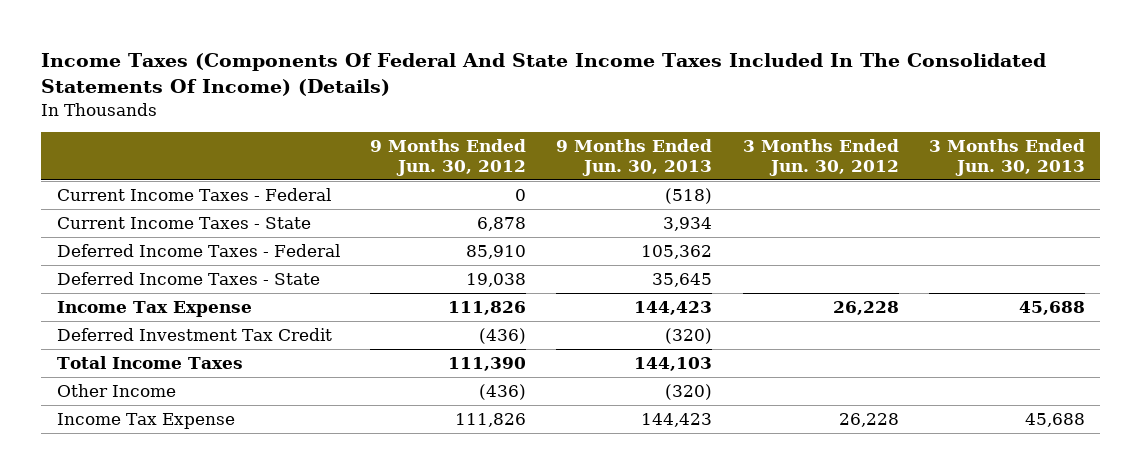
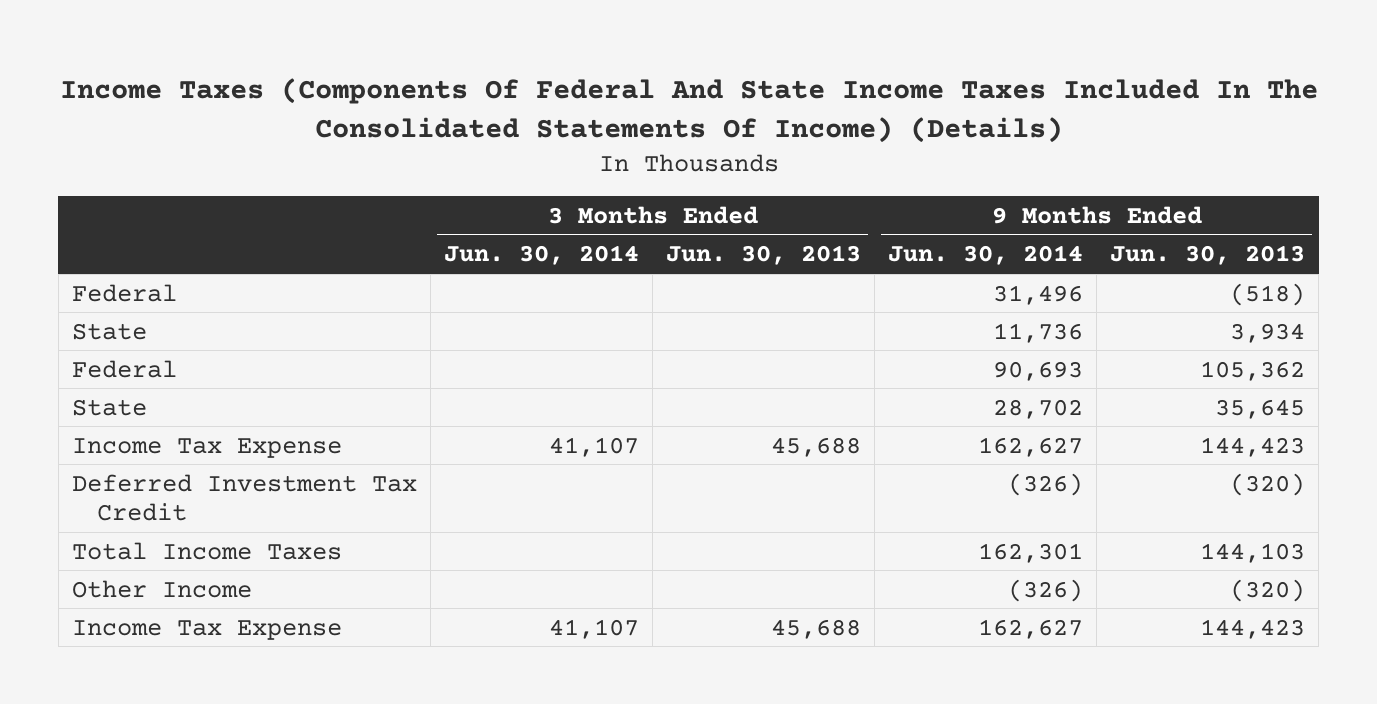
[369,139,526,177] 9 Months Ended Jun. 30, 2012 -> none
[742,139,899,177] 3 Months Ended Jun. 30, 2012 -> none
none -> [444,245,640,266] Jun. 30, 2014
none -> [888,245,1084,266] Jun. 30, 2014
[56,187,331,201] Current Income Taxes - Federal -> [71,283,177,302] Federal
[56,216,311,229] Current Income Taxes - State -> [71,322,147,340] State
[56,243,340,257] Deferred Income Taxes - Federal -> [71,359,177,378] Federal
[56,271,320,285] Deferred Income Taxes - State -> [71,398,147,416] State

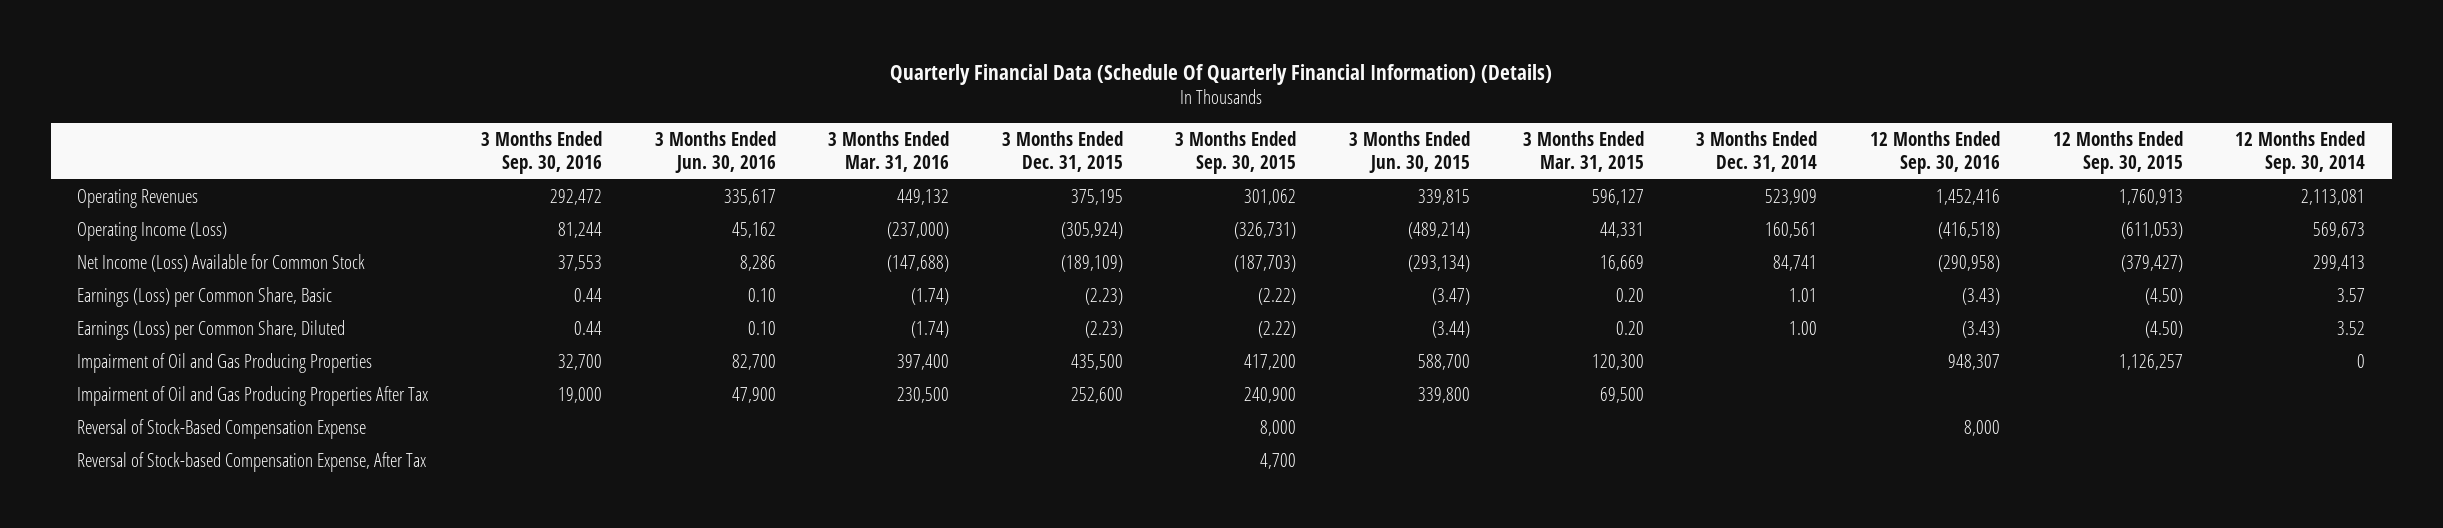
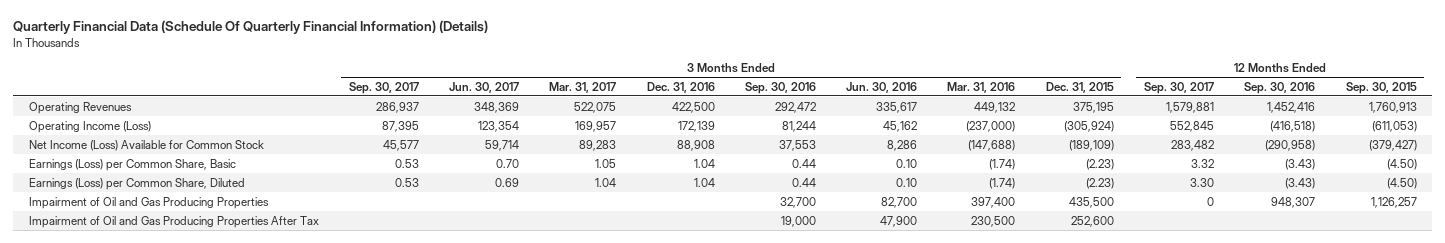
[1175,130,1297,174] 3 Months Ended Sep. 30, 2015 -> none
[1349,130,1471,173] 3 Months Ended Jun. 30, 2015 -> none
[1522,130,1644,172] 3 Months Ended Mar. 31, 2015 -> none
[1696,130,1818,172] 3 Months Ended Dec. 31, 2014 -> none
[2235,130,2366,174] 12 Months Ended Sep. 30, 2014 -> none
none -> [348,81,419,94] Sep. 30, 2017
none -> [449,81,520,93] Jun. 30, 2017
none -> [549,81,617,93] Mar. 31, 2017
none -> [646,81,715,93] Dec. 31, 2016
none -> [1143,81,1214,94] Sep. 30, 2017
[77,419,367,440] Reversal of Stock-Based Compensation Expense -> none
[77,452,427,473] Reversal of Stock-based Compensation Expense, After Tax -> none

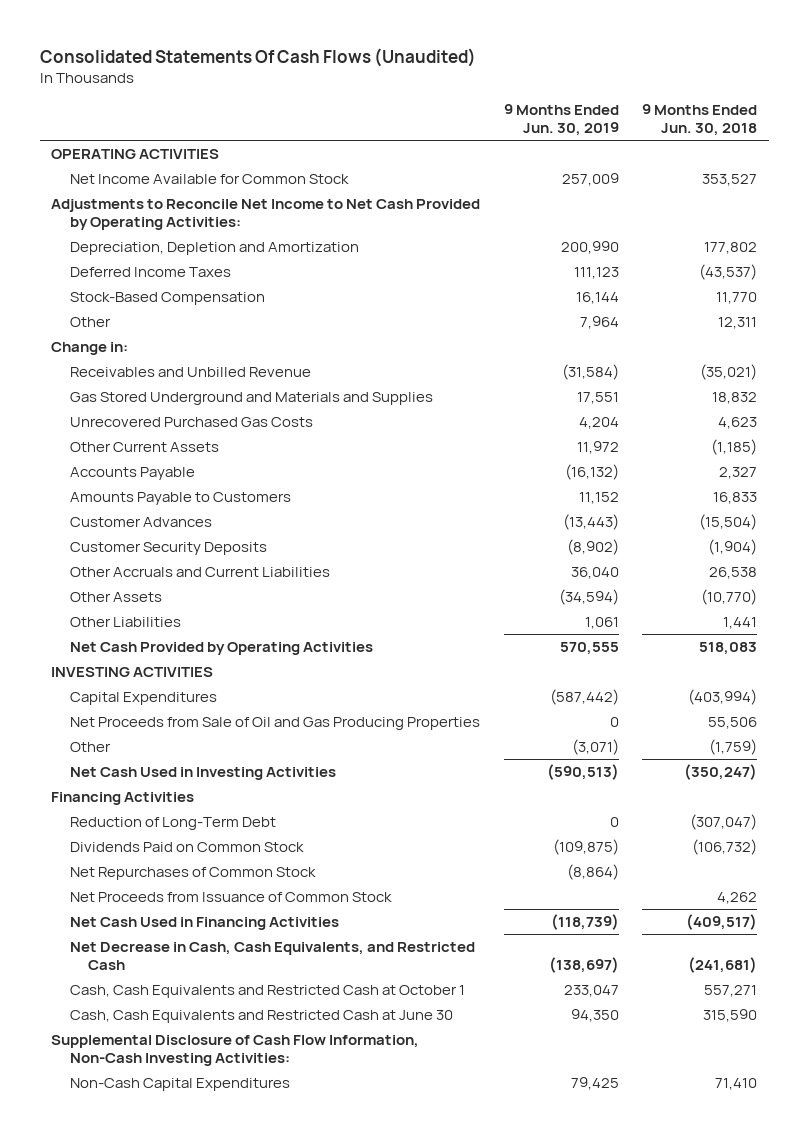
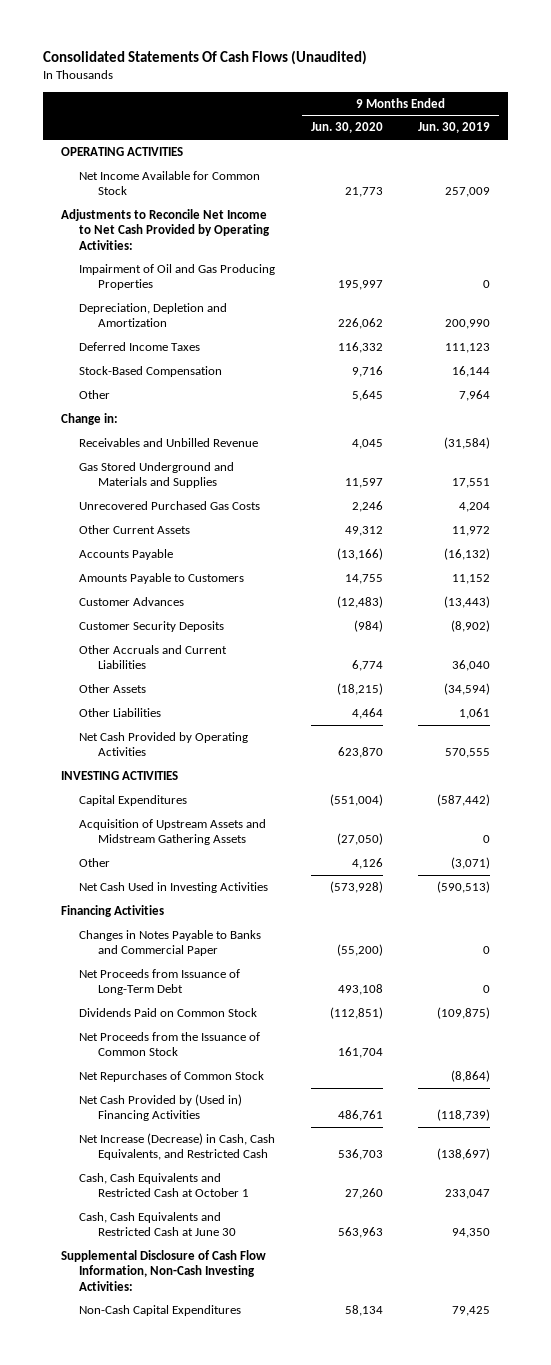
[642,104,758,137] 9 Months Ended Jun. 30, 2018 -> none
none -> [310,122,383,134] Jun. 30, 2020
none -> [79,263,276,291] Impairment of Oil and Gas Producing Properties
[69,716,480,730] Net Proceeds from Sale of Oil and Gas Producing Properties -> none
none -> [79,818,267,846] Acquisition of Upstream Assets and Midstream Gathering Assets
[69,816,276,830] Reduction of Long-Term Debt -> none
none -> [79,929,262,957] Changes in Notes Payable to Banks and Commercial Paper
none -> [79,968,241,996] Net Proceeds from Issuance of Long-Term Debt
none -> [79,1031,261,1057] Net Proceeds from the Issuance of Common Stock
[69,891,392,902] Net Proceeds from Issuance of Common Stock -> none
[69,916,339,930] Net Cash Used in Financing Activities -> [79,1093,243,1122] Net Cash Provided by (Used in) Financing Activities
[69,941,475,970] Net Decrease in Cash, Cash Equivalents, and Restricted Cash -> [79,1132,276,1161] Net Increase (Decrease) in Cash, Cash Equivalents, and Restricted Cash

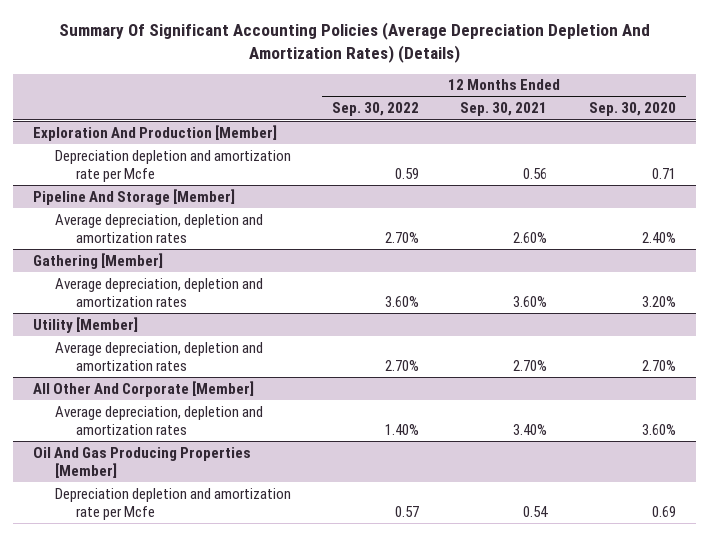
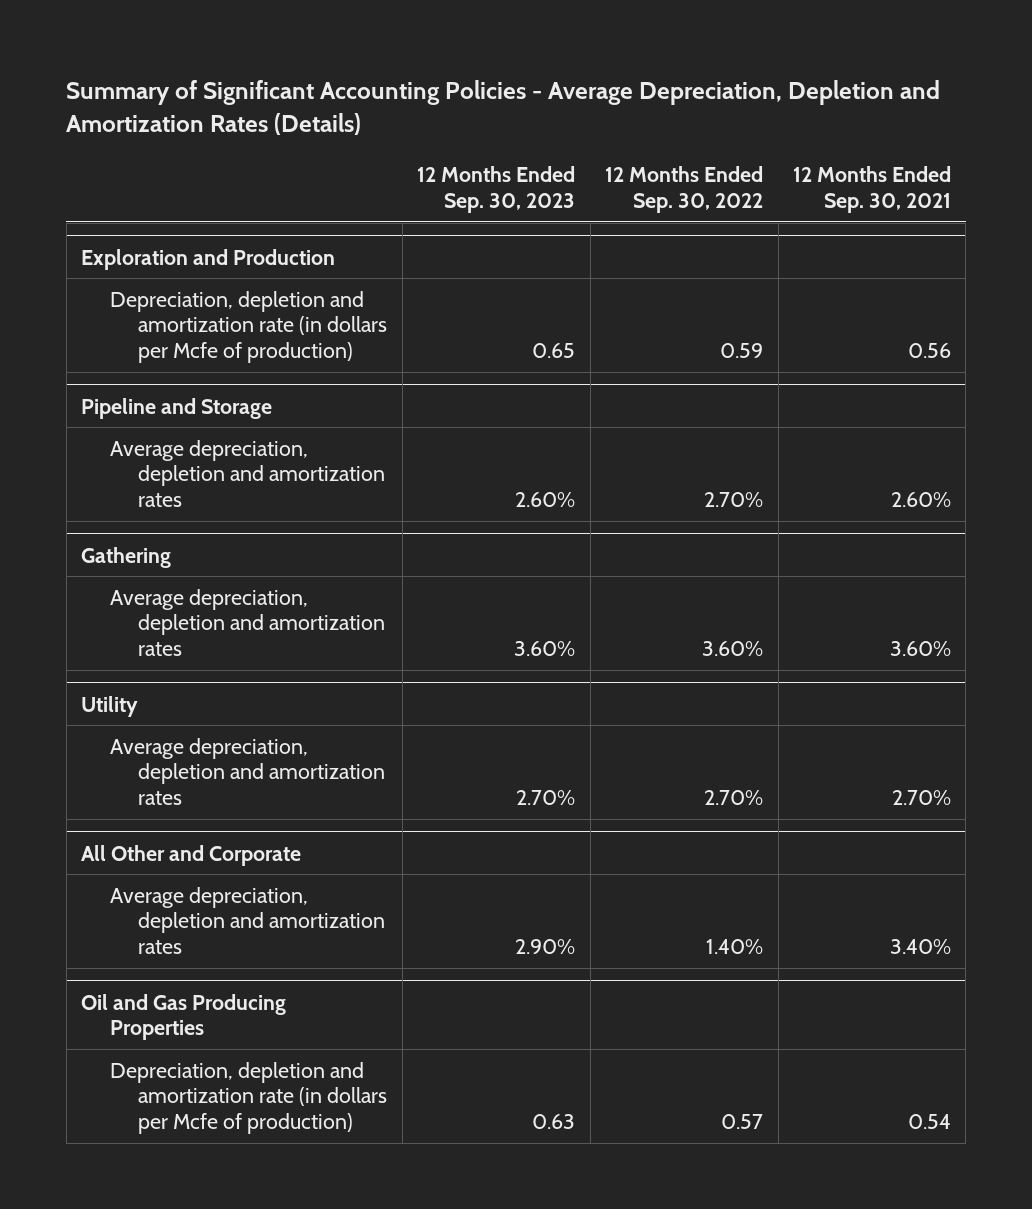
[58,21,650,63] Summary Of Significant Accounting Policies (Average Depreciation Depletion And Amortization Rates) (Details) -> [66,80,941,136] Summary of Significant Accounting Policies - Average Depreciation, Depletion and Amortization Rates (Details)
[588,102,676,117] Sep. 30, 2020 -> none
none -> [417,166,576,213] 12 Months Ended Sep. 30, 2023
[33,124,278,141] Exploration And Production [Member] -> [81,248,336,270] Exploration and Production
[54,149,291,182] Depreciation depletion and amortization rate per Mcfe -> [109,290,388,363] Depreciation, depletion and amortization rate (in dollars per Mcfe of production)
[33,188,236,205] Pipeline And Storage [Member] -> [81,397,273,419] Pipeline and Storage
[33,252,164,269] Gathering [Member] -> [81,546,172,568] Gathering
[33,316,139,333] Utility [Member] -> [81,695,139,717] Utility
[33,380,255,397] All Other And Corporate [Member] -> [81,844,302,866] All Other and Corporate
[33,446,252,478] Oil And Gas Producing Properties [Member] -> [81,993,287,1041] Oil and Gas Producing Properties
[54,487,291,520] Depreciation depletion and amortization rate per Mcfe -> [109,1061,388,1134] Depreciation, depletion and amortization rate (in dollars per Mcfe of production)

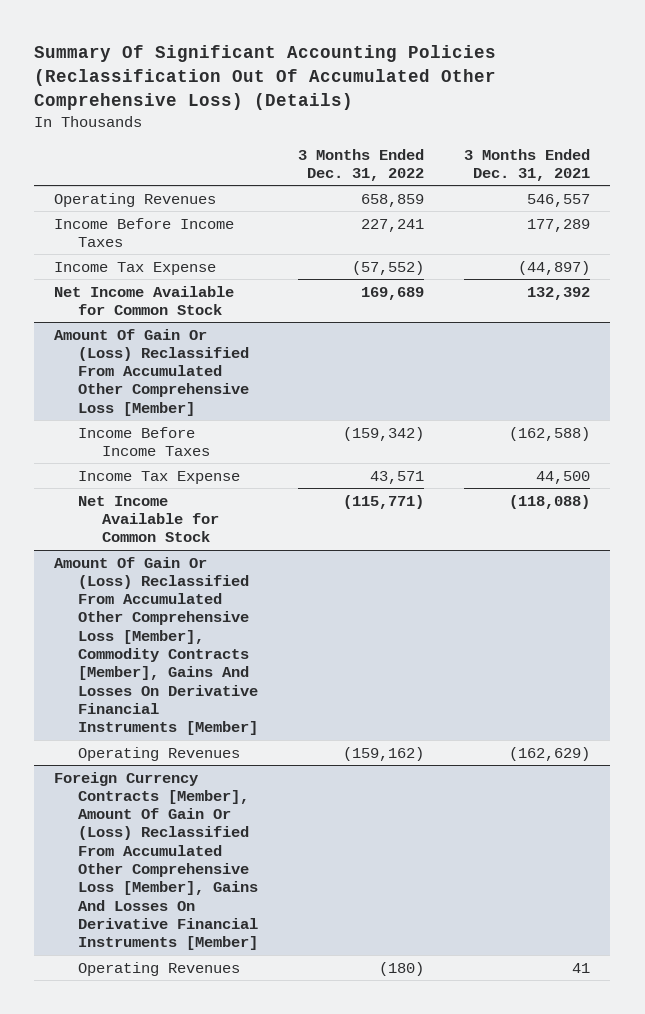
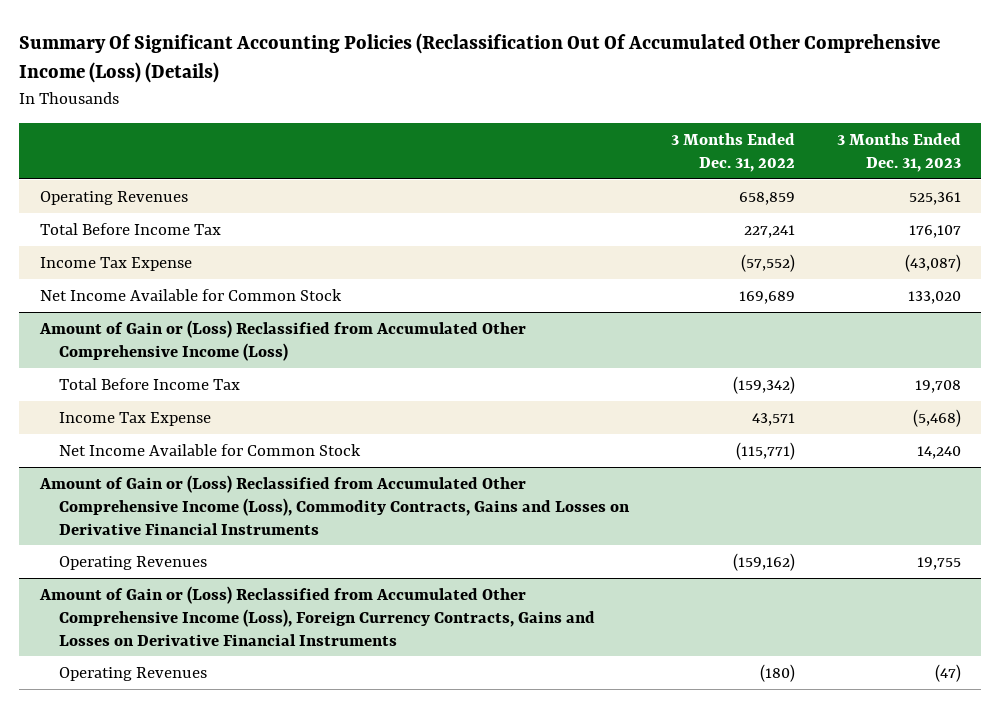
[34,45,497,110] Summary Of Significant Accounting Policies (Reclassification Out Of Accumulated Other Comprehensive Loss) (Details) -> [18,32,940,84] Summary Of Significant Accounting Policies (Reclassification Out Of Accumulated Other Comprehensive Income (Loss) (Details)
[464,148,591,181] 3 Months Ended Dec. 31, 2021 -> none
none -> [836,133,961,173] 3 Months Ended Dec. 31, 2023
[54,217,235,247] Income Before Income Taxes -> [39,222,221,235] Total Before Income Tax
[54,328,250,416] Amount Of Gain Or (Loss) Reclassified From Accumulated Other Comprehensive Loss [Member] -> [38,319,526,361] Amount of Gain or (Loss) Reclassified from Accumulated Other Comprehensive Income (Loss)
[78,426,210,456] Income Before Income Taxes -> [59,377,241,390] Total Before Income Tax
[54,556,259,736] Amount Of Gain Or (Loss) Reclassified From Accumulated Other Comprehensive Loss [Member], Commodity Contracts [Member], Gains And Losses On Derivative Financial Instruments [Member] -> [38,474,631,535] Amount of Gain or (Loss) Reclassified from Accumulated Other Comprehensive Income (Loss), Commodity Contracts, Gains and Losses on Derivative Financial Instruments
[54,771,259,951] Foreign Currency Contracts [Member], Amount Of Gain Or (Loss) Reclassified From Accumulated Other Comprehensive Loss [Member], Gains And Losses On Derivative Financial Instruments [Member] -> [38,585,596,646] Amount of Gain or (Loss) Reclassified from Accumulated Other Comprehensive Income (Loss), Foreign Currency Contracts, Gains and Losses on Derivative Financial Instruments

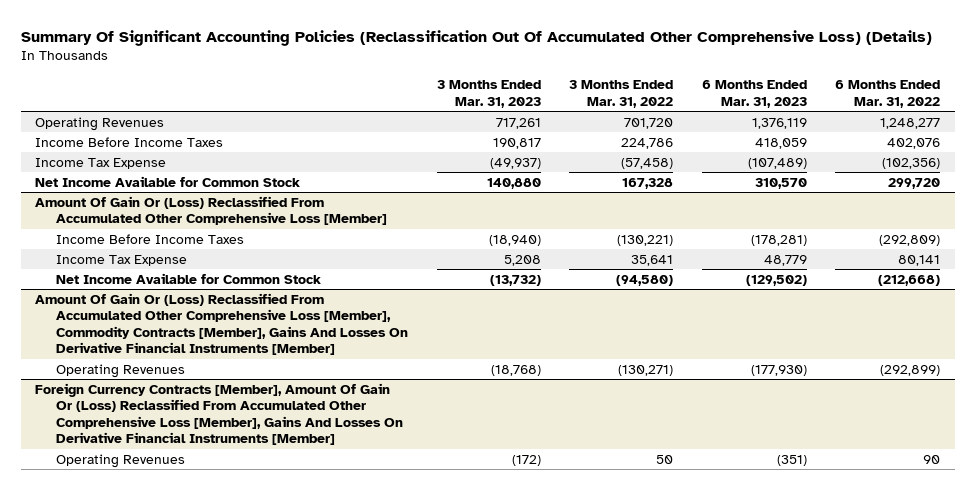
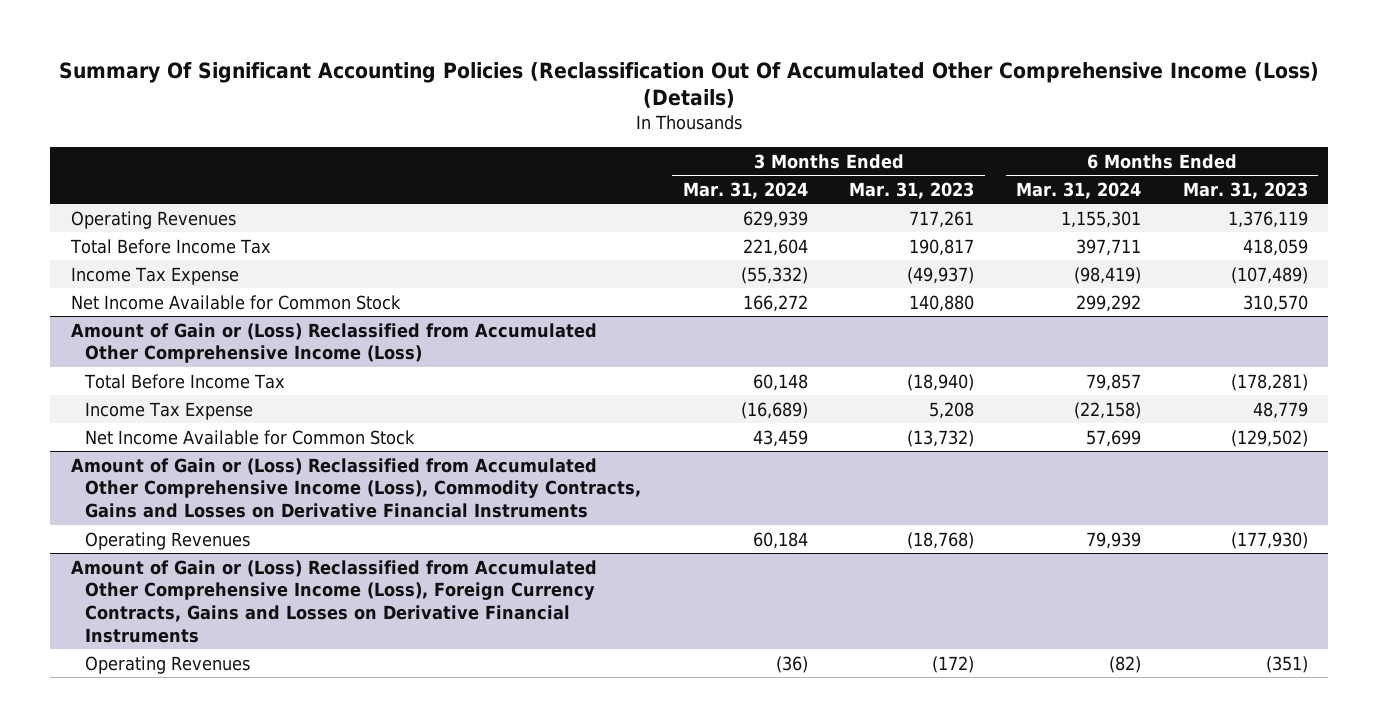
[20,29,932,46] Summary Of Significant Accounting Policies (Reclassification Out Of Accumulated Other Comprehensive Loss) (Details) -> [59,61,1320,109] Summary Of Significant Accounting Policies (Reclassification Out Of Accumulated Other Comprehensive Income (Loss) (Details)
[569,80,674,108] 3 Months Ended Mar. 31, 2022 -> none
[835,80,941,108] 6 Months Ended Mar. 31, 2022 -> none
none -> [682,181,808,199] Mar. 31, 2024
none -> [1016,181,1142,199] Mar. 31, 2024
[34,136,223,147] Income Before Income Taxes -> [70,238,272,254] Total Before Income Tax
[34,195,388,226] Amount Of Gain Or (Loss) Reclassified From Accumulated Other Comprehensive Loss [Member] -> [71,322,598,364] Amount of Gain or (Loss) Reclassified from Accumulated Other Comprehensive Income (Loss)
[56,233,245,244] Income Before Income Taxes -> [84,373,286,389] Total Before Income Tax
[34,292,409,356] Amount Of Gain Or (Loss) Reclassified From Accumulated Other Comprehensive Loss [Member], Commodity Contracts [Member], Gains And Losses On Derivative Financial Instruments [Member] -> [71,457,642,518] Amount of Gain or (Loss) Reclassified from Accumulated Other Comprehensive Income (Loss), Commodity Contracts, Gains and Losses on Derivative Financial Instruments
[34,382,404,446] Foreign Currency Contracts [Member], Amount Of Gain Or (Loss) Reclassified From Accumulated Other Comprehensive Loss [Member], Gains And Losses On Derivative Financial Instruments [Member] -> [71,559,598,643] Amount of Gain or (Loss) Reclassified from Accumulated Other Comprehensive Income (Loss), Foreign Currency Contracts, Gains and Losses on Derivative Financial Instruments

